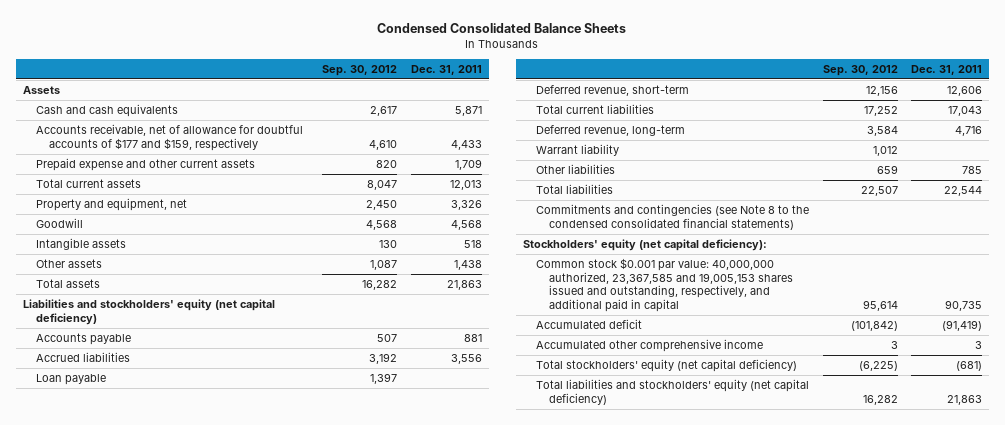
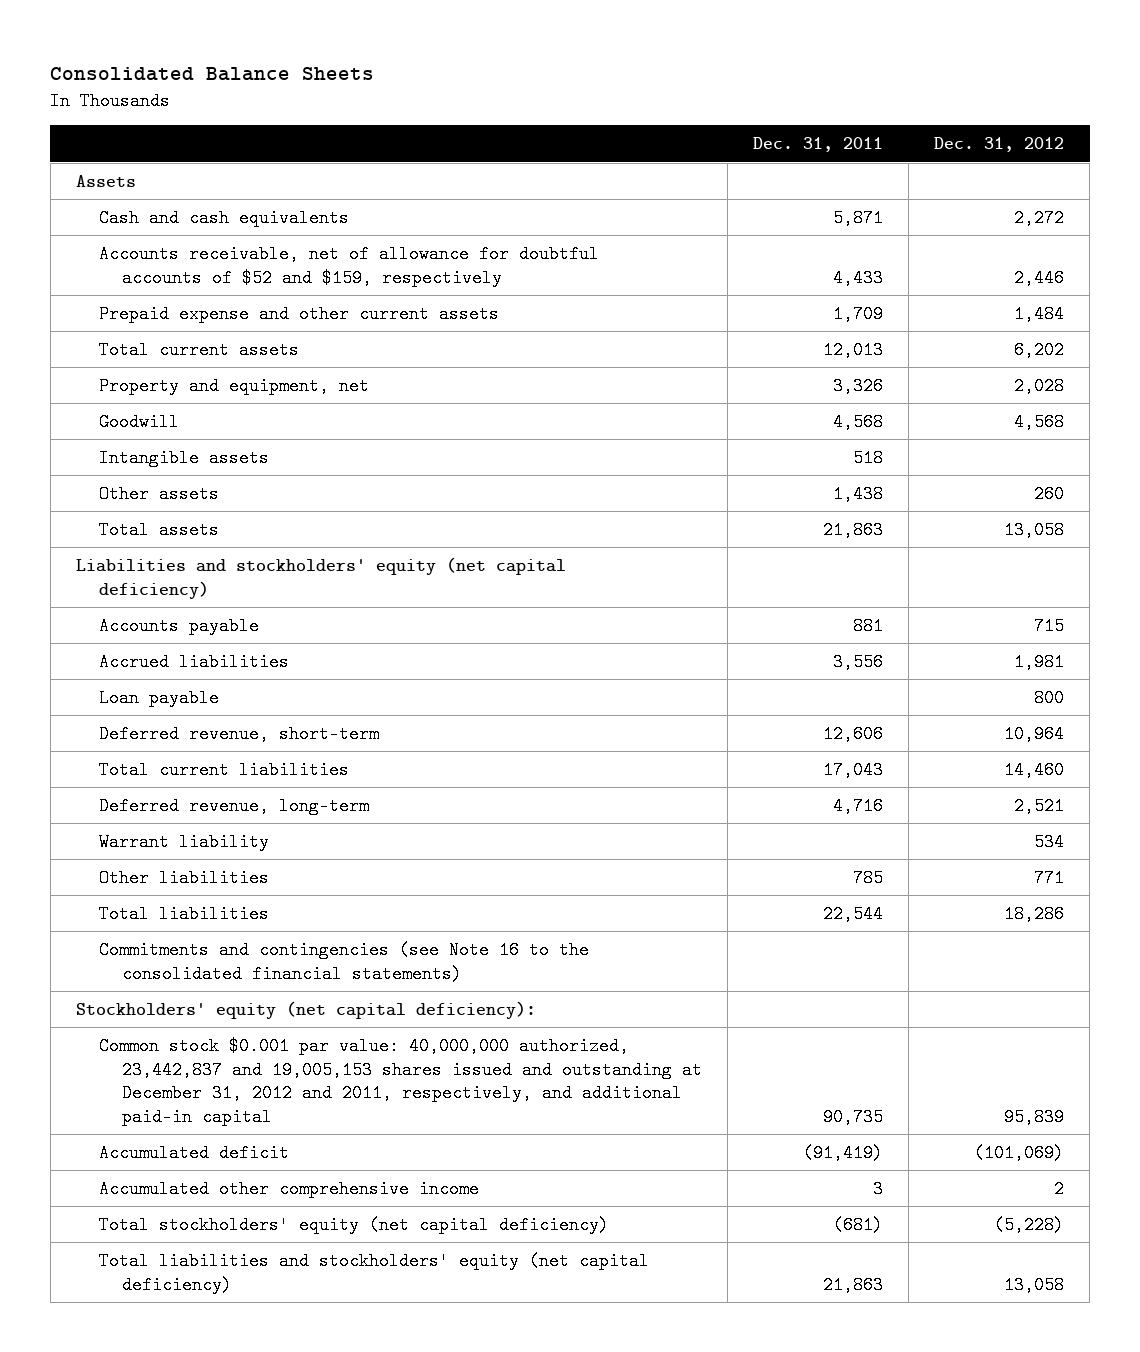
[377,22,627,33] Condensed Consolidated Balance Sheets -> [50,67,375,82] Consolidated Balance Sheets
[322,64,398,76] Sep. 30, 2012 -> none
none -> [933,137,1064,153] Dec. 31, 2012
[35,124,303,151] Accounts receivable, net of allowance for doubtful accounts of $177 and $159, respectively -> [98,245,599,287] Accounts receivable, net of allowance for doubtful accounts of $52 and $159, respectively
[536,204,810,230] Commitments and contingencies (see Note 8 to the condensed consolidated financial statements) -> [98,941,589,983] Commitments and contingencies (see Note 16 to the consolidated financial statements)
[536,258,793,313] Common stock $0.001 par value: 40,000,000 authorized, 23,367,585 and 19,005,153 shares issued and outstanding, respectively, and additional paid in capital -> [98,1037,702,1126] Common stock $0.001 par value: 40,000,000 authorized, 23,442,837 and 19,005,153 shares issued and outstanding at December 31, 2012 and 2011, respectively, and additional paid-in capital

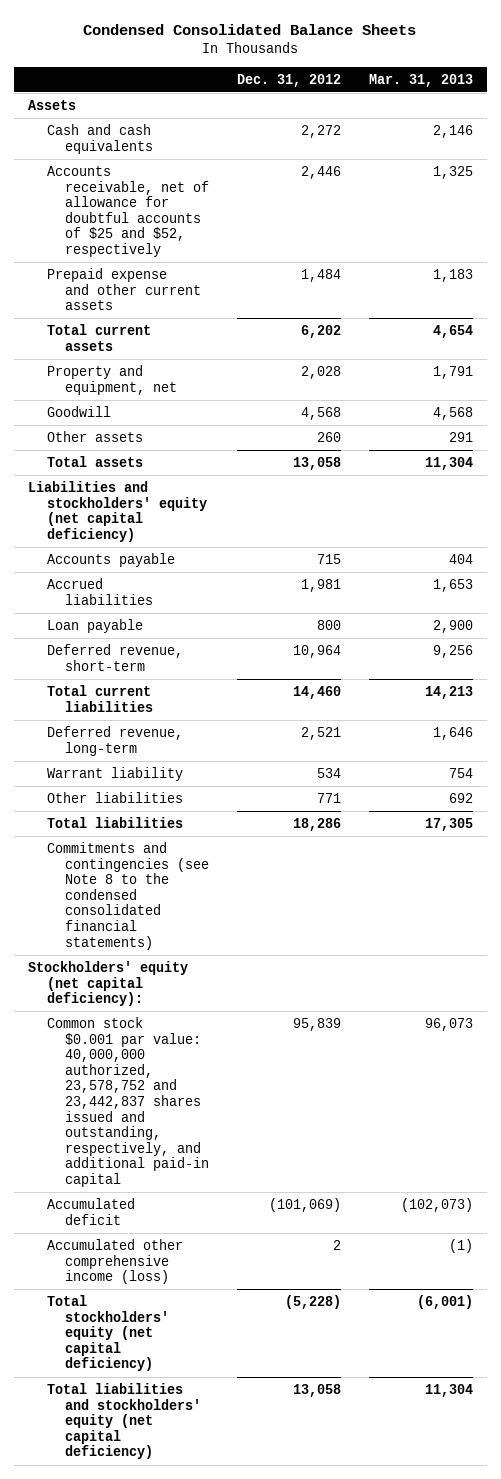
[50,67,375,82] Consolidated Balance Sheets -> [83,23,417,35] Condensed Consolidated Balance Sheets
[752,137,883,153] Dec. 31, 2011 -> none
none -> [369,73,474,87] Mar. 31, 2013
[98,245,599,287] Accounts receivable, net of allowance for doubtful accounts of $52 and $159, respectively -> [46,166,210,258] Accounts receivable, net of allowance for doubtful accounts of $25 and $52, respectively
[98,449,269,468] Intangible assets -> none
[98,941,589,983] Commitments and contingencies (see Note 16 to the consolidated financial statements) -> [46,842,210,950] Commitments and contingencies (see Note 8 to the condensed consolidated financial statements)
[98,1037,702,1126] Common stock $0.001 par value: 40,000,000 authorized, 23,442,837 and 19,005,153 shares issued and outstanding at December 31, 2012 and 2011, respectively, and additional paid-in capital -> [46,1017,210,1187] Common stock $0.001 par value: 40,000,000 authorized, 23,578,752 and 23,442,837 shares issued and outstanding, respectively, and additional paid-in capital
[98,1180,479,1199] Accumulated other comprehensive income -> [46,1239,183,1285] Accumulated other comprehensive income (loss)

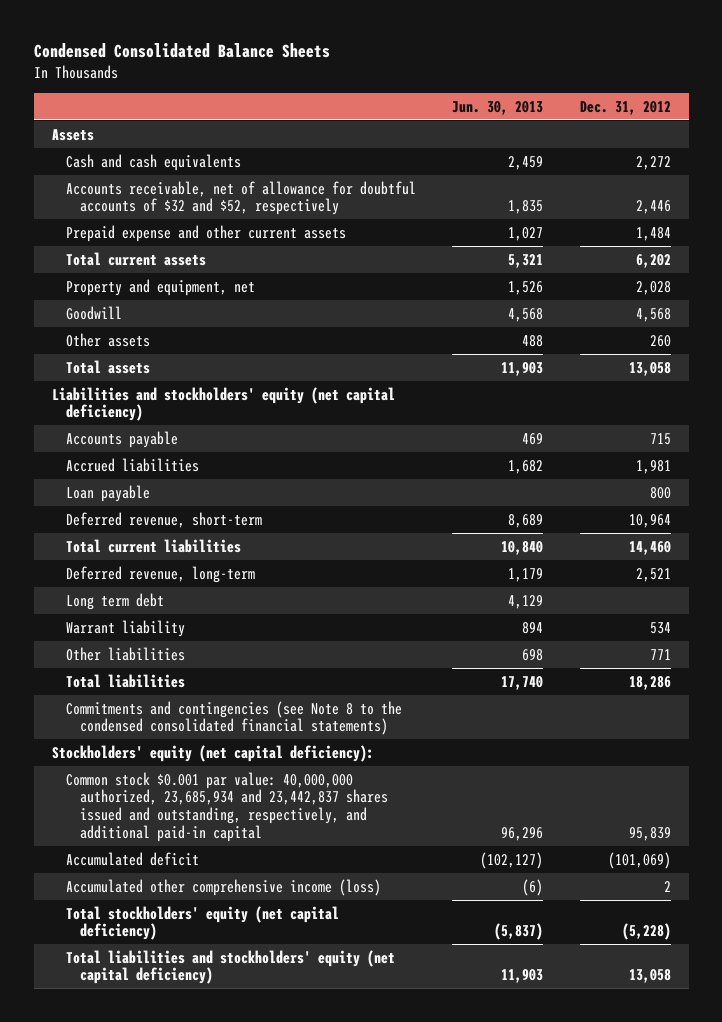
[369,73,474,87] Mar. 31, 2013 -> none
none -> [452,100,544,115] Jun. 30, 2013
[46,166,210,258] Accounts receivable, net of allowance for doubtful accounts of $25 and $52, respectively -> [65,180,416,216] Accounts receivable, net of allowance for doubtful accounts of $32 and $52, respectively
none -> [65,592,164,610] Long term debt
[46,1017,210,1187] Common stock $0.001 par value: 40,000,000 authorized, 23,578,752 and 23,442,837 shares issued and outstanding, respectively, and additional paid-in capital -> [65,771,388,842] Common stock $0.001 par value: 40,000,000 authorized, 23,685,934 and 23,442,837 shares issued and outstanding, respectively, and additional paid-in capital

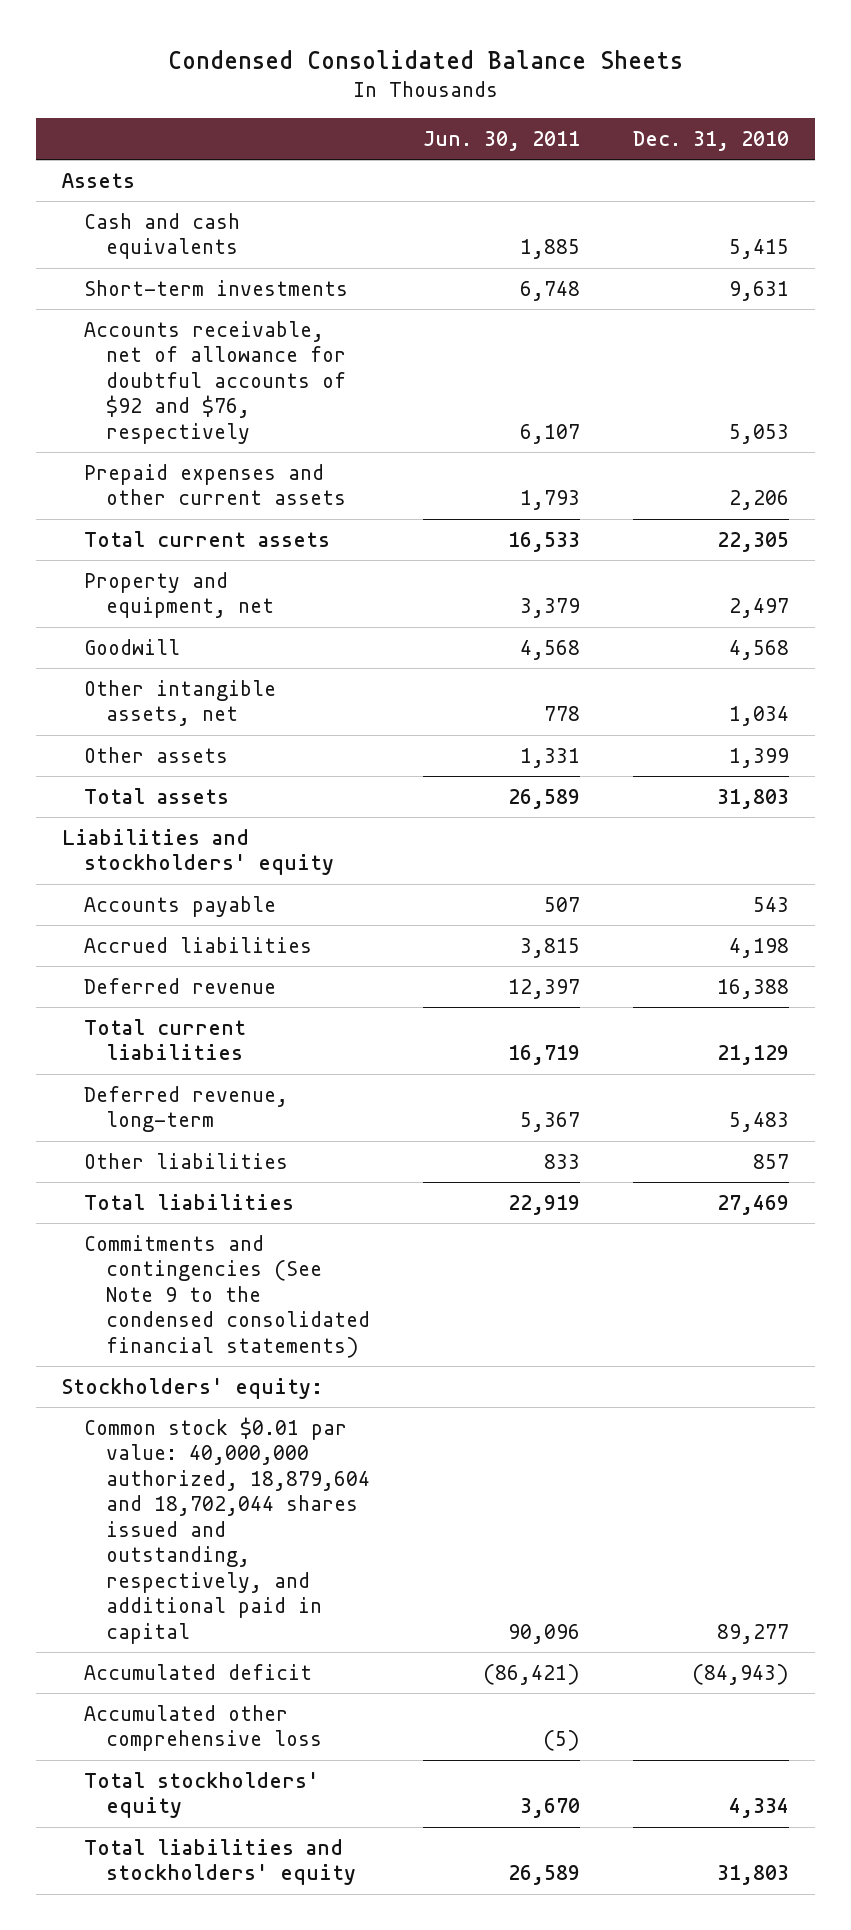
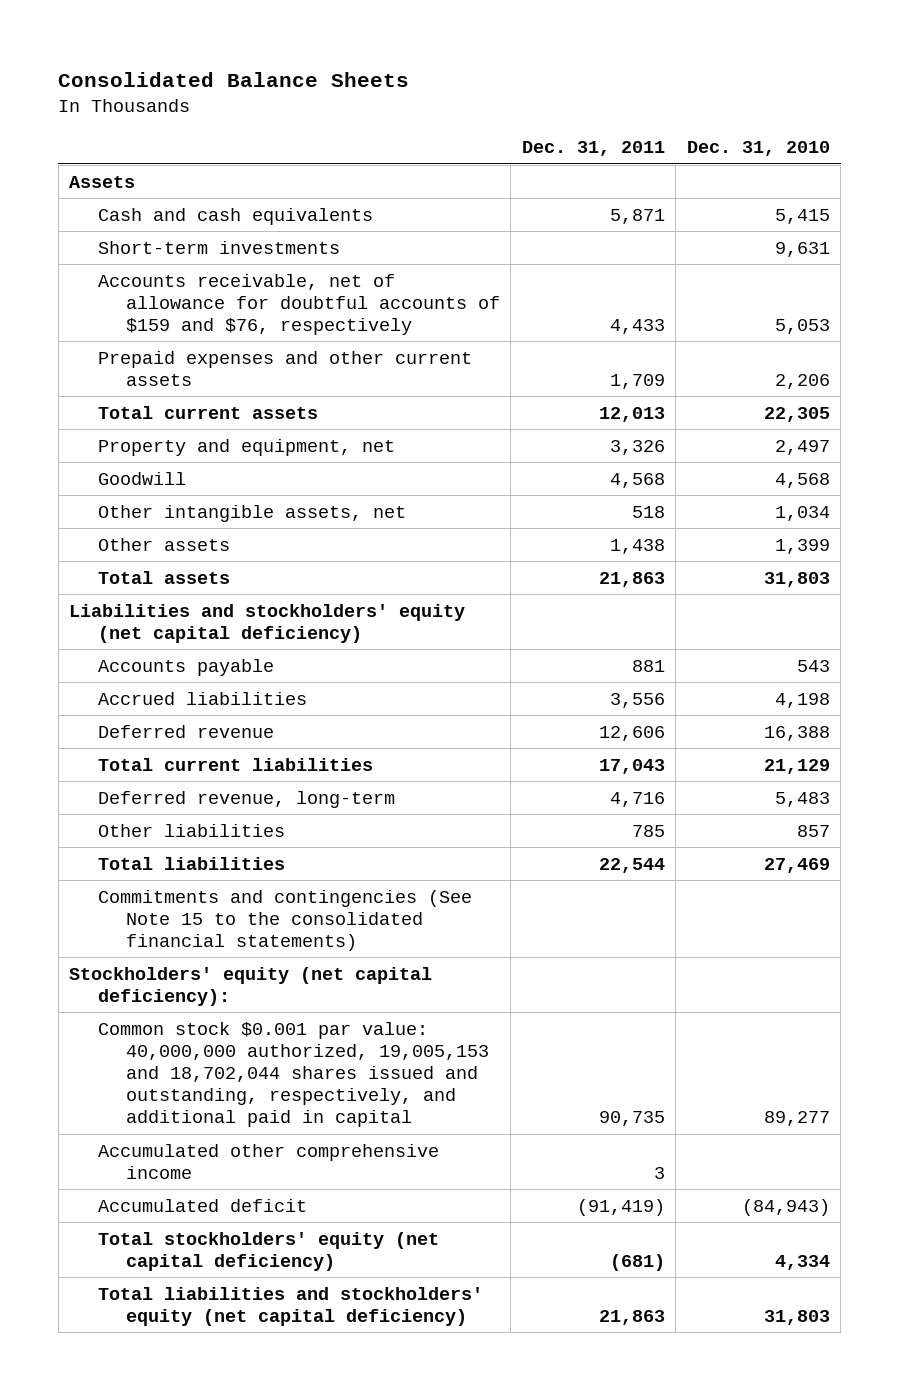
[167,49,683,69] Condensed Consolidated Balance Sheets -> [58,72,410,88] Consolidated Balance Sheets
[423,131,581,152] Jun. 30, 2011 -> none
none -> [521,141,665,157] Dec. 31, 2011
[84,320,347,444] Accounts receivable, net of allowance for doubtful accounts of $92 and $76, respectively -> [97,273,500,335] Accounts receivable, net of allowance for doubtful accounts of $159 and $76, respectively
[62,828,335,876] Liabilities and stockholders' equity -> [69,603,466,643] Liabilities and stockholders' equity (net capital deficiency)
[84,1234,371,1358] Commitments and contingencies (See Note 9 to the condensed consolidated financial statements) -> [97,889,472,951] Commitments and contingencies (See Note 15 to the consolidated financial statements)
[62,1377,324,1399] Stockholders' equity: -> [69,966,433,1006] Stockholders' equity (net capital deficiency):
[84,1416,371,1644] Common stock $0.01 par value: 40,000,000 authorized, 18,879,604 and 18,702,044 shares issued and outstanding, respectively, and additional paid in capital -> [97,1021,489,1128] Common stock $0.001 par value: 40,000,000 authorized, 19,005,153 and 18,702,044 shares issued and outstanding, respectively, and additional paid in capital
none -> [97,1143,439,1179] Accumulated other comprehensive income
[84,1704,323,1752] Accumulated other comprehensive loss -> none
[84,1771,320,1819] Total stockholders' equity -> [97,1231,439,1271] Total stockholders' equity (net capital deficiency)
[84,1838,357,1886] Total liabilities and stockholders' equity -> [97,1286,483,1326] Total liabilities and stockholders' equity (net capital deficiency)

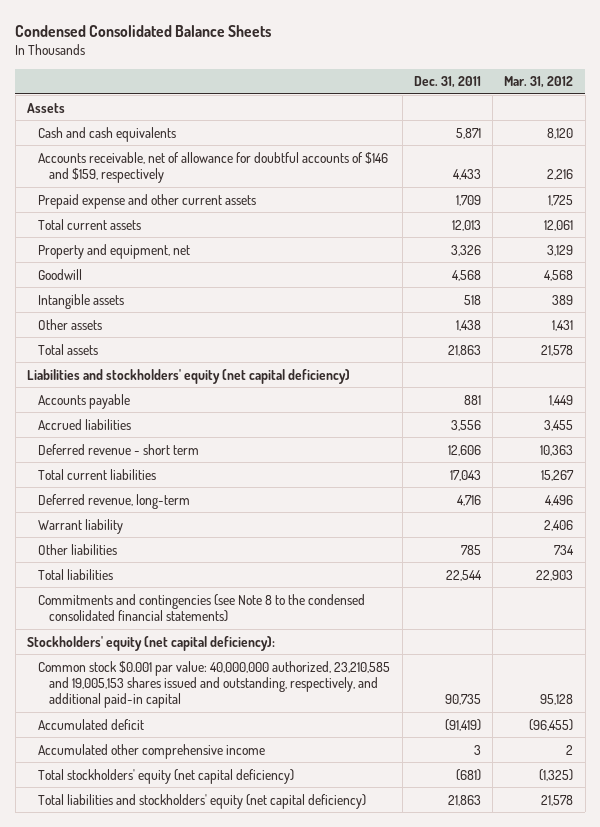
[58,72,410,88] Consolidated Balance Sheets -> [15,24,272,37] Condensed Consolidated Balance Sheets
[686,141,830,157] Dec. 31, 2010 -> none
none -> [504,76,574,89] Mar. 31, 2012
[97,240,340,254] Short-term investments -> none
[97,273,500,335] Accounts receivable, net of allowance for doubtful accounts of $159 and $76, respectively -> [38,151,389,183] Accounts receivable, net of allowance for doubtful accounts of $146 and $159, respectively
[97,350,472,386] Prepaid expenses and other current assets -> [38,193,257,209] Prepaid expense and other current assets
[97,504,406,522] Other intangible assets, net -> [38,293,125,309] Intangible assets
[97,724,274,738] Deferred revenue -> [38,443,200,455] Deferred revenue - short term
none -> [38,518,124,534] Warrant liability
[97,889,472,951] Commitments and contingencies (See Note 15 to the consolidated financial statements) -> [38,593,366,622] Commitments and contingencies (see Note 8 to the condensed consolidated financial statements)
[97,1021,489,1128] Common stock $0.001 par value: 40,000,000 authorized, 19,005,153 and 18,702,044 shares issued and outstanding, respectively, and additional paid in capital -> [38,660,391,708] Common stock $0.001 par value: 40,000,000 authorized, 23,210,585 and 19,005,153 shares issued and outstanding, respectively, and additional paid-in capital
[97,1143,439,1179] Accumulated other comprehensive income -> [38,743,266,759] Accumulated other comprehensive income

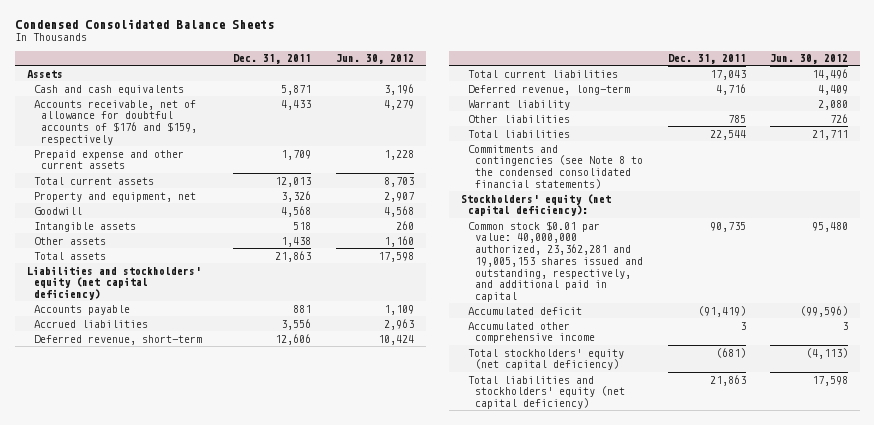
[504,76,574,89] Mar. 31, 2012 -> none
none -> [335,54,414,65] Jun. 30, 2012
[38,151,389,183] Accounts receivable, net of allowance for doubtful accounts of $146 and $159, respectively -> [33,99,198,145] Accounts receivable, net of allowance for doubtful accounts of $176 and $159, respectively
[38,443,200,455] Deferred revenue - short term -> [33,334,202,345] Deferred revenue, short-term
[38,660,391,708] Common stock $0.001 par value: 40,000,000 authorized, 23,210,585 and 19,005,153 shares issued and outstanding, respectively, and additional paid-in capital -> [468,220,644,303] Common stock $0.01 par value: 40,000,000 authorized, 23,362,281 and 19,005,153 shares issued and outstanding, respectively, and additional paid in capital

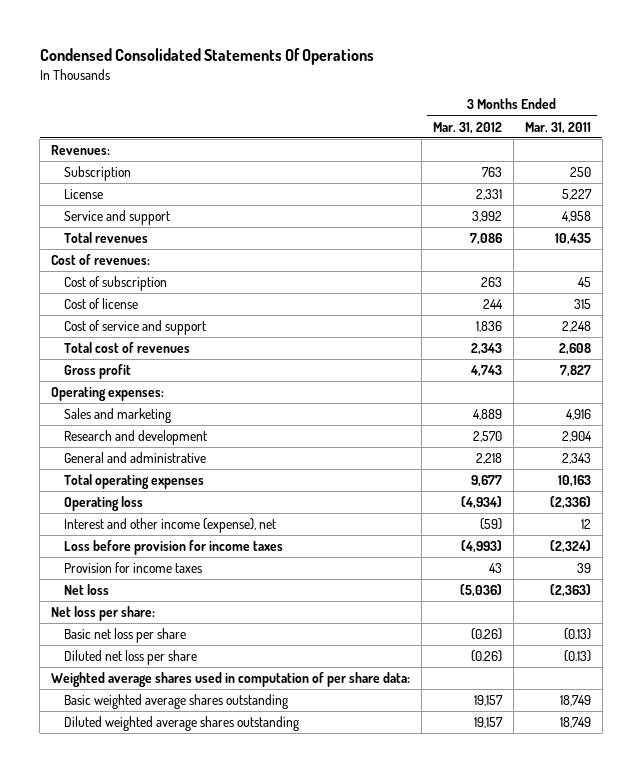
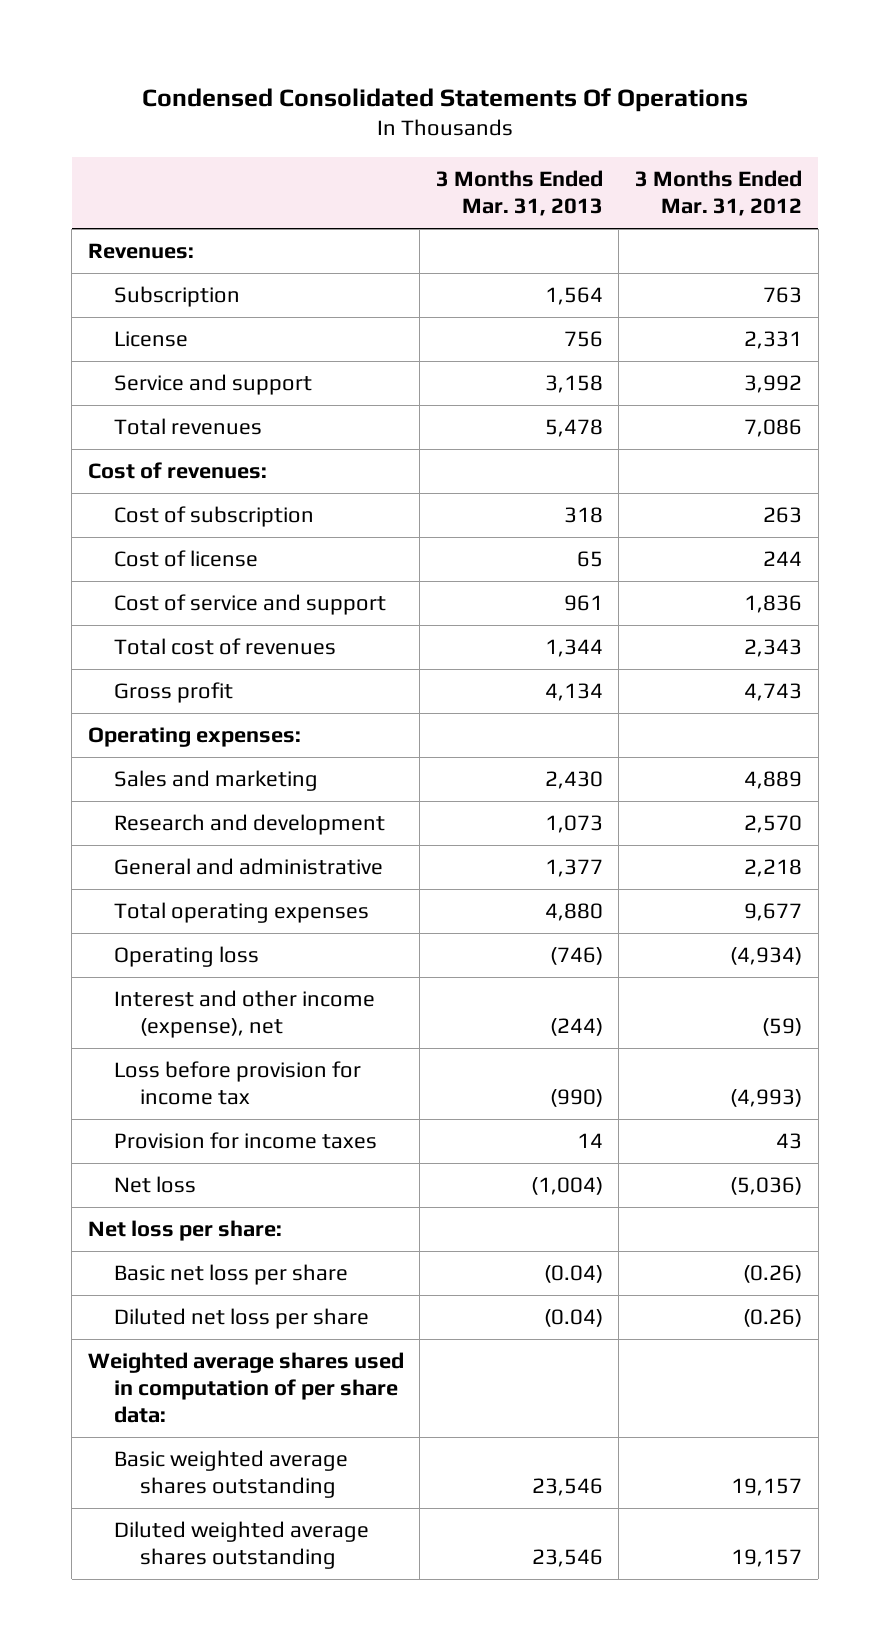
[524,121,591,134] Mar. 31, 2011 -> none
none -> [435,170,603,217] 3 Months Ended Mar. 31, 2013
[63,540,283,556] Loss before provision for income taxes -> [113,1061,361,1106] Loss before provision for income tax

